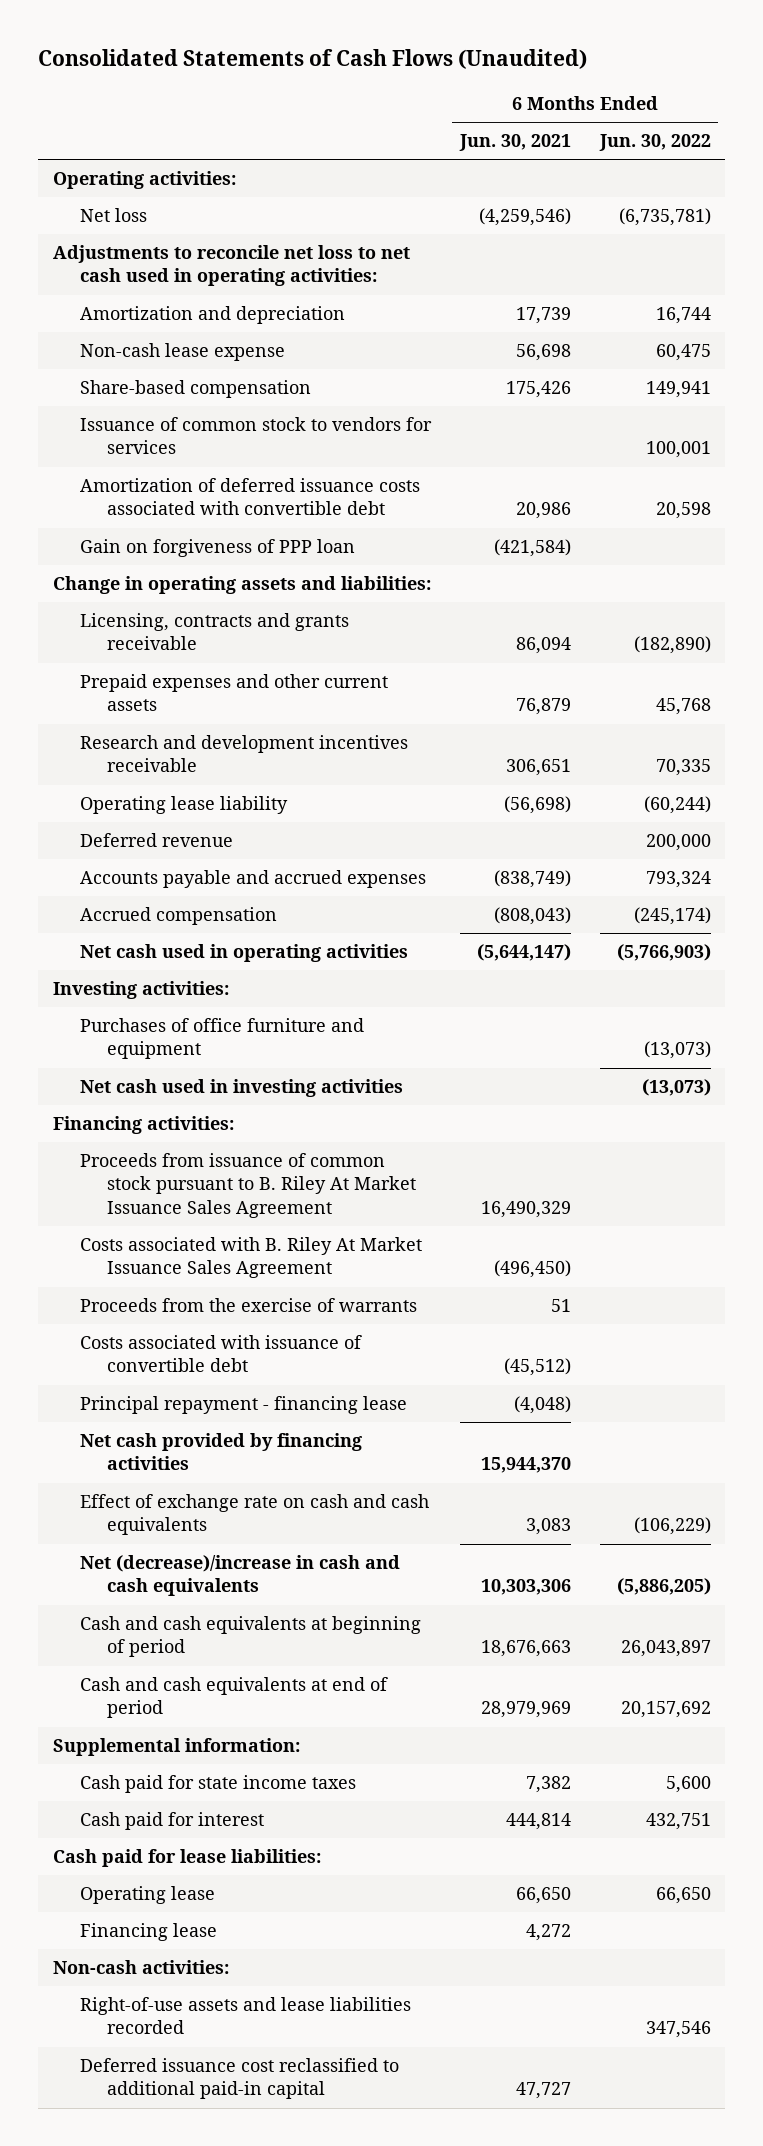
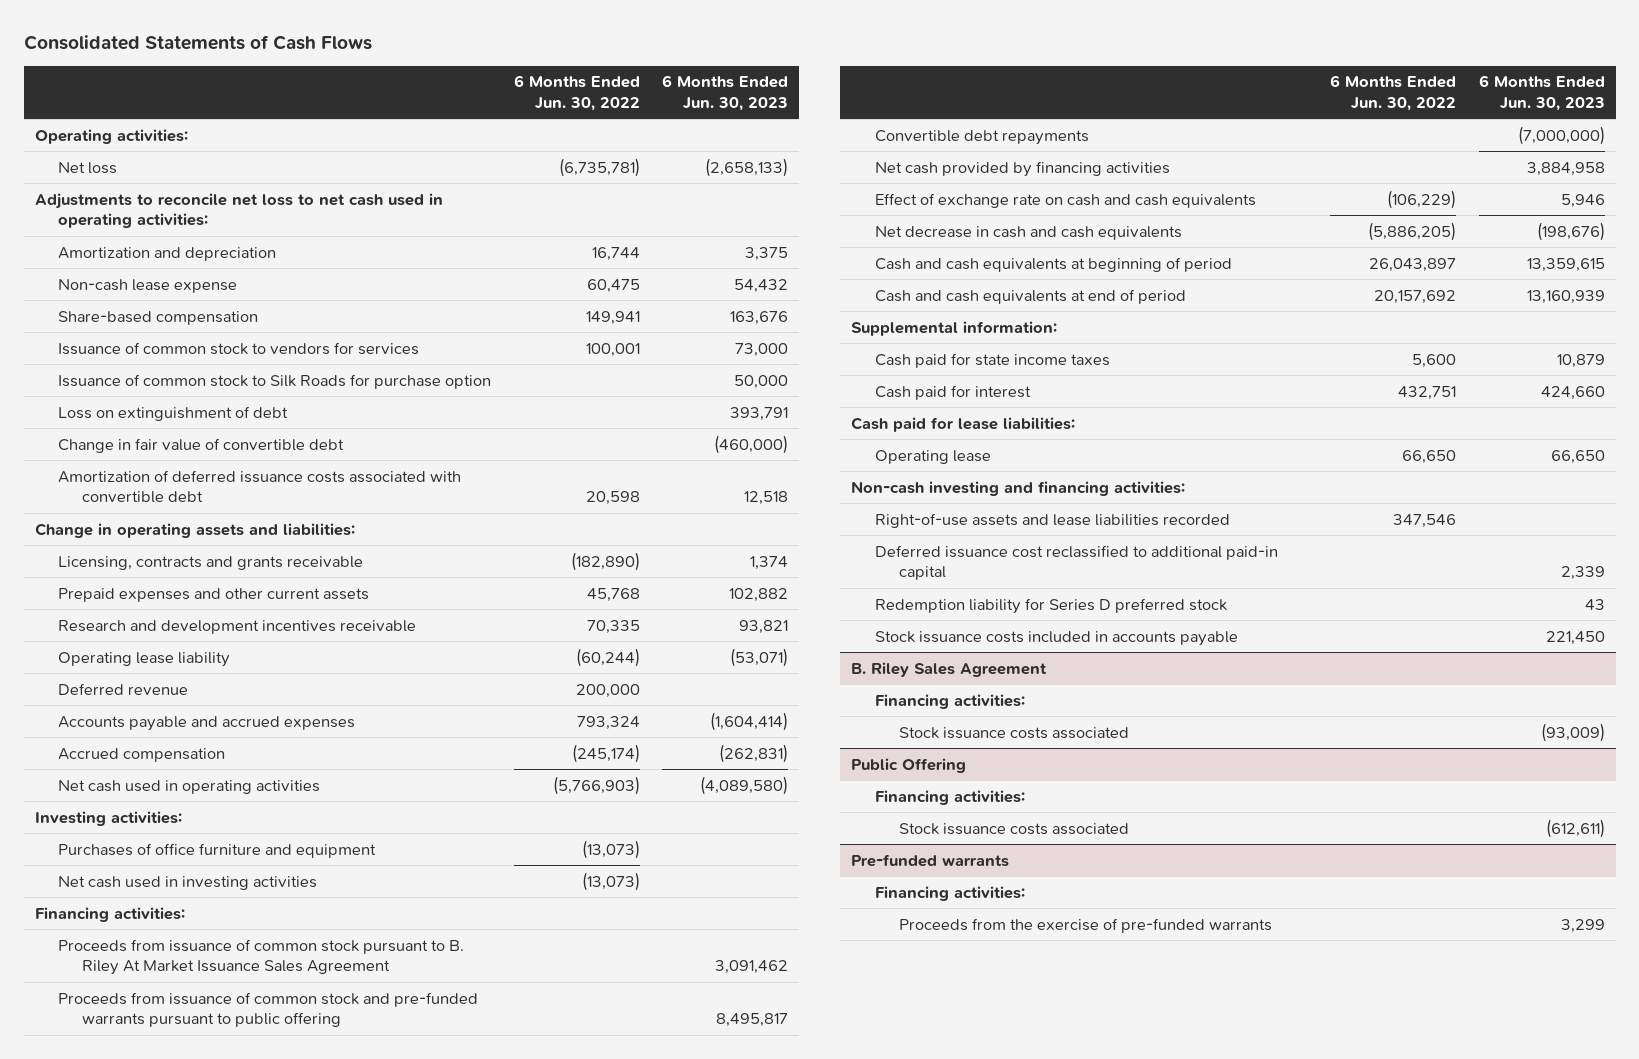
[38,49,588,70] Consolidated Statements of Cash Flows (Unaudited) -> [23,35,372,51] Consolidated Statements of Cash Flows
[458,134,571,152] Jun. 30, 2021 -> none
none -> [662,75,789,111] 6 Months Ended Jun. 30, 2023
none -> [58,373,492,389] Issuance of common stock to Silk Roads for purchase option
none -> [58,405,289,421] Loss on extinguishment of debt
none -> [58,437,345,453] Change in fair value of convertible debt
[79,539,355,558] Gain on forgiveness of PPP loan -> none
[79,1237,422,1279] Costs associated with B. Riley At Market Issuance Sales Agreement -> none
[79,1298,417,1313] Proceeds from the exercise of warrants -> none
[79,1335,362,1373] Costs associated with issuance of convertible debt -> none
[79,1396,407,1415] Principal repayment - financing lease -> none
none -> [58,991,479,1028] Proceeds from issuance of common stock and pre-funded warrants pursuant to public offering
none -> [875,129,1090,145] Convertible debt repayments
[79,1555,400,1597] Net (decrease)/increase in cash and cash equivalents -> [875,225,1183,240] Net decrease in cash and cash equivalents
[79,1923,217,1942] Financing lease -> none
[52,1960,229,1975] Non-cash activities: -> [851,480,1186,496] Non-cash investing and financing activities:
none -> [875,597,1228,614] Redemption liability for Series D preferred stock
none -> [875,630,1239,646] Stock issuance costs included in accounts payable
none -> [851,661,1048,677] B. Riley Sales Agreement
none -> [875,693,1026,709] Financing activities:
none -> [898,726,1129,739] Stock issuance costs associated
none -> [851,757,967,773] Public Offering
none -> [875,789,1026,805] Financing activities:
none -> [898,822,1129,835] Stock issuance costs associated
none -> [851,853,1010,867] Pre-funded warrants
none -> [875,885,1026,901] Financing activities:
none -> [898,917,1272,933] Proceeds from the exercise of pre-funded warrants

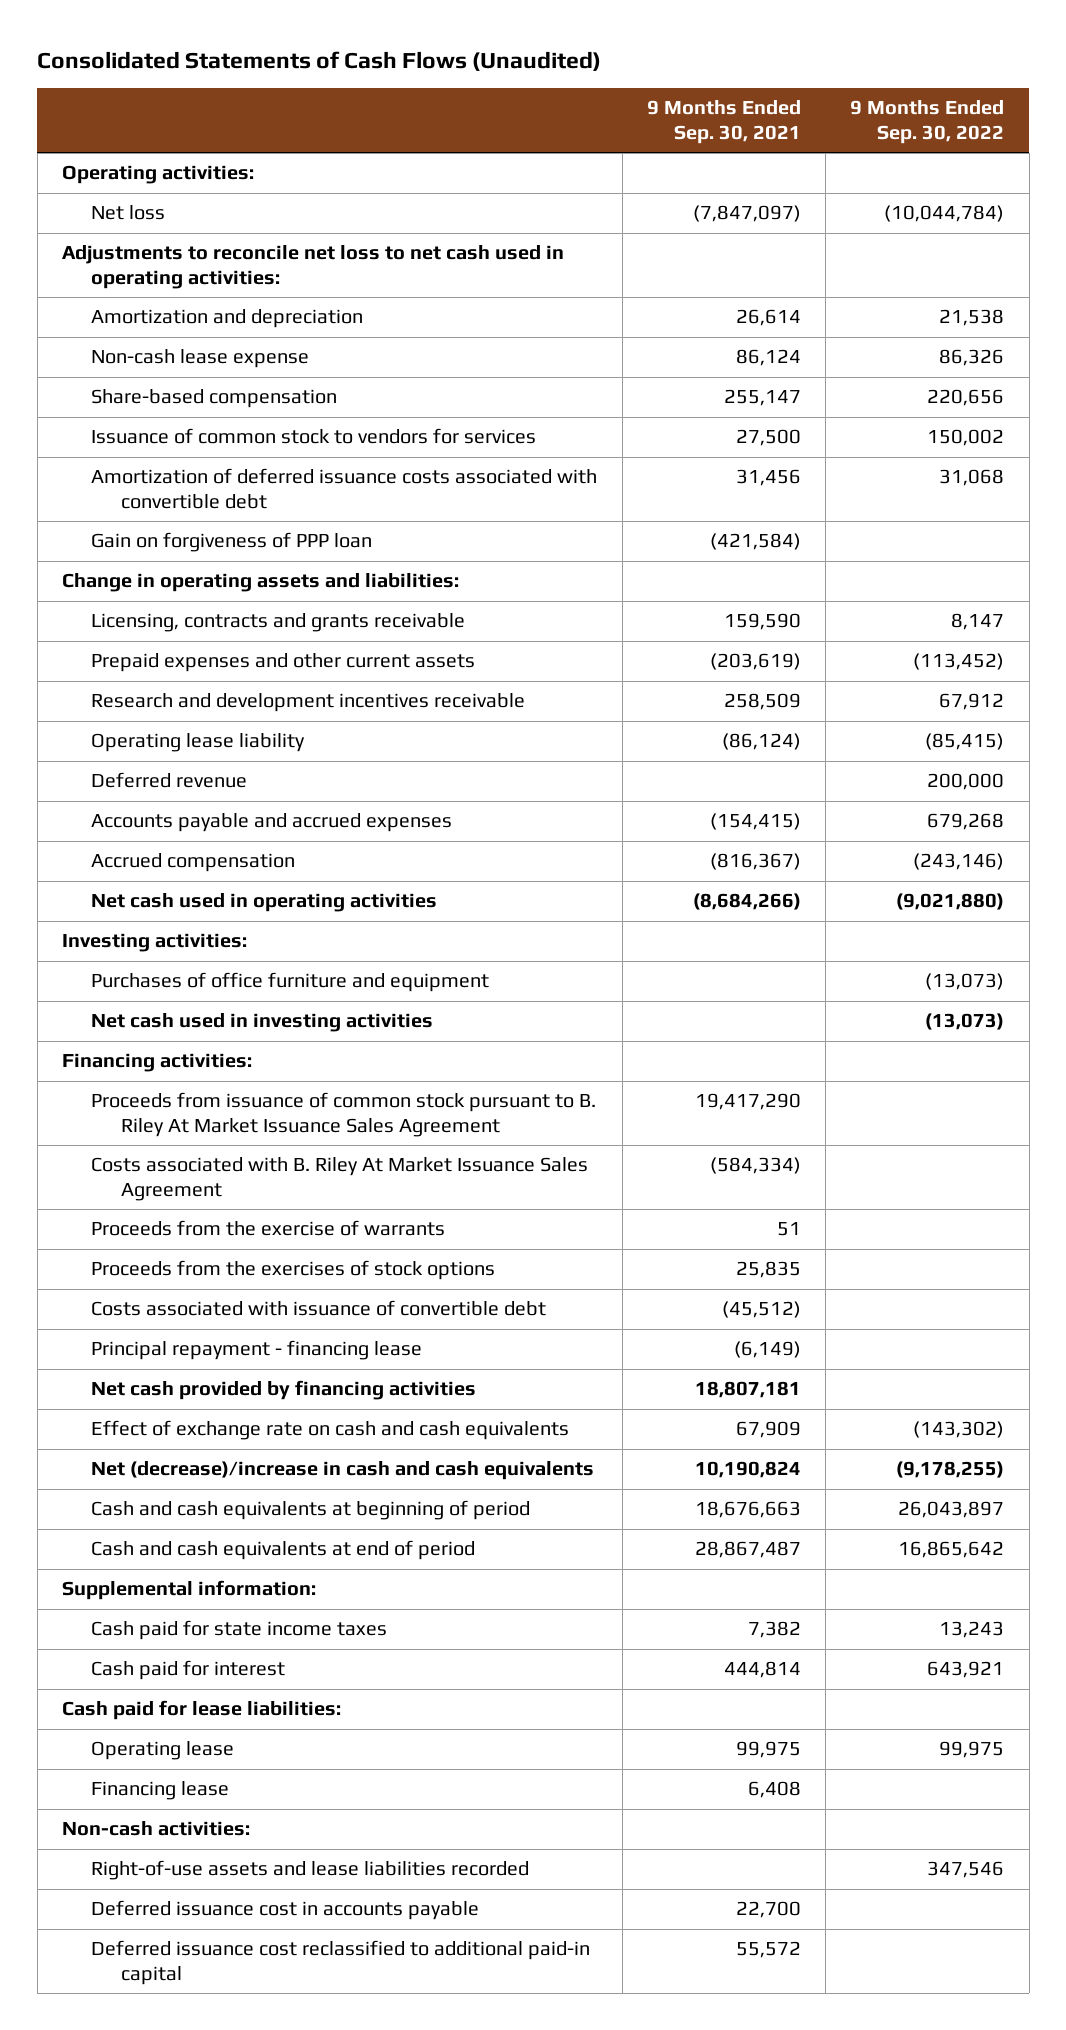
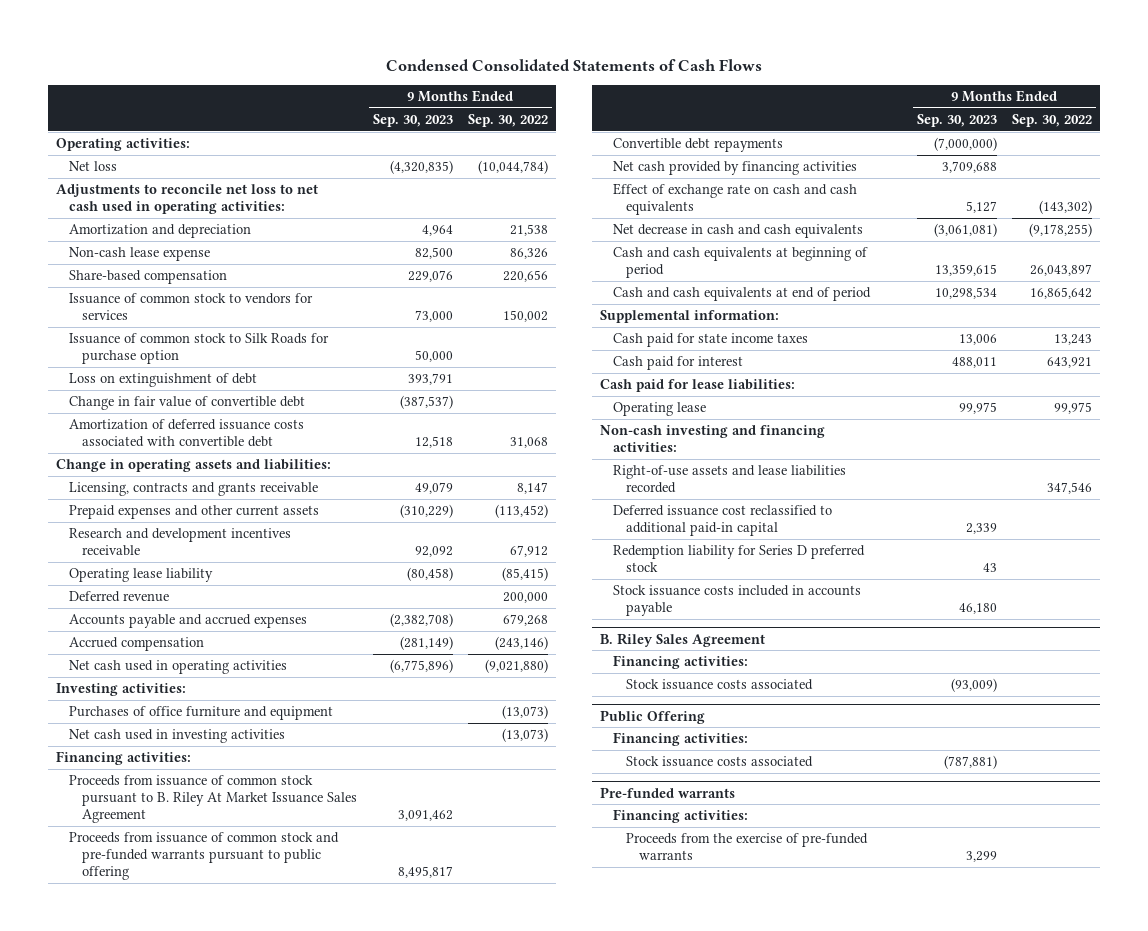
[37,50,602,71] Consolidated Statements of Cash Flows (Unaudited) -> [385,58,762,71] Condensed Consolidated Statements of Cash Flows
[646,99,801,144] 9 Months Ended Sep. 30, 2021 -> none
none -> [372,113,453,127] Sep. 30, 2023
none -> [69,333,330,364] Issuance of common stock to Silk Roads for purchase option
none -> [69,373,258,388] Loss on extinguishment of debt
none -> [69,396,306,411] Change in fair value of convertible debt
[91,532,373,553] Gain on forgiveness of PPP loan -> none
[91,1157,589,1202] Costs associated with B. Riley At Market Issuance Sales Agreement -> none
[91,1220,446,1237] Proceeds from the exercise of warrants -> none
[91,1260,496,1281] Proceeds from the exercises of stock options -> none
[91,1300,547,1317] Costs associated with issuance of convertible debt -> none
[91,1340,423,1361] Principal repayment - financing lease -> none
none -> [69,832,340,880] Proceeds from issuance of common stock and pre-funded warrants pursuant to public offering
none -> [612,138,783,153] Convertible debt repayments
[91,1461,595,1481] Net (decrease)/increase in cash and cash equivalents -> [612,224,863,239] Net decrease in cash and cash equivalents
[91,1781,230,1801] Financing lease -> none
[61,1821,250,1837] Non-cash activities: -> [599,425,825,452] Non-cash investing and financing activities:
[91,1900,480,1921] Deferred issuance cost in accounts payable -> none
none -> [612,545,865,572] Redemption liability for Series D preferred stock
none -> [612,585,861,616] Stock issuance costs included in accounts payable
none -> [599,632,765,647] B. Riley Sales Agreement
none -> [612,655,748,670] Financing activities:
none -> [626,679,814,691] Stock issuance costs associated
none -> [599,709,705,724] Public Offering
none -> [612,732,748,747] Financing activities:
none -> [626,756,814,768] Stock issuance costs associated
none -> [599,786,735,798] Pre-funded warrants
none -> [612,809,748,824] Financing activities:
none -> [626,833,869,860] Proceeds from the exercise of pre-funded warrants

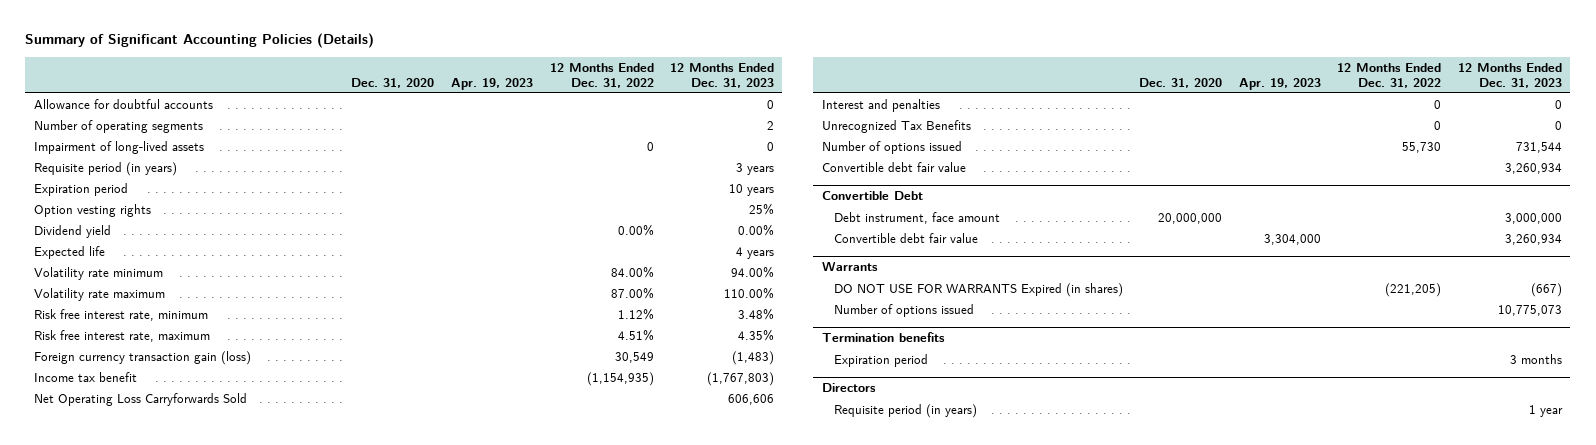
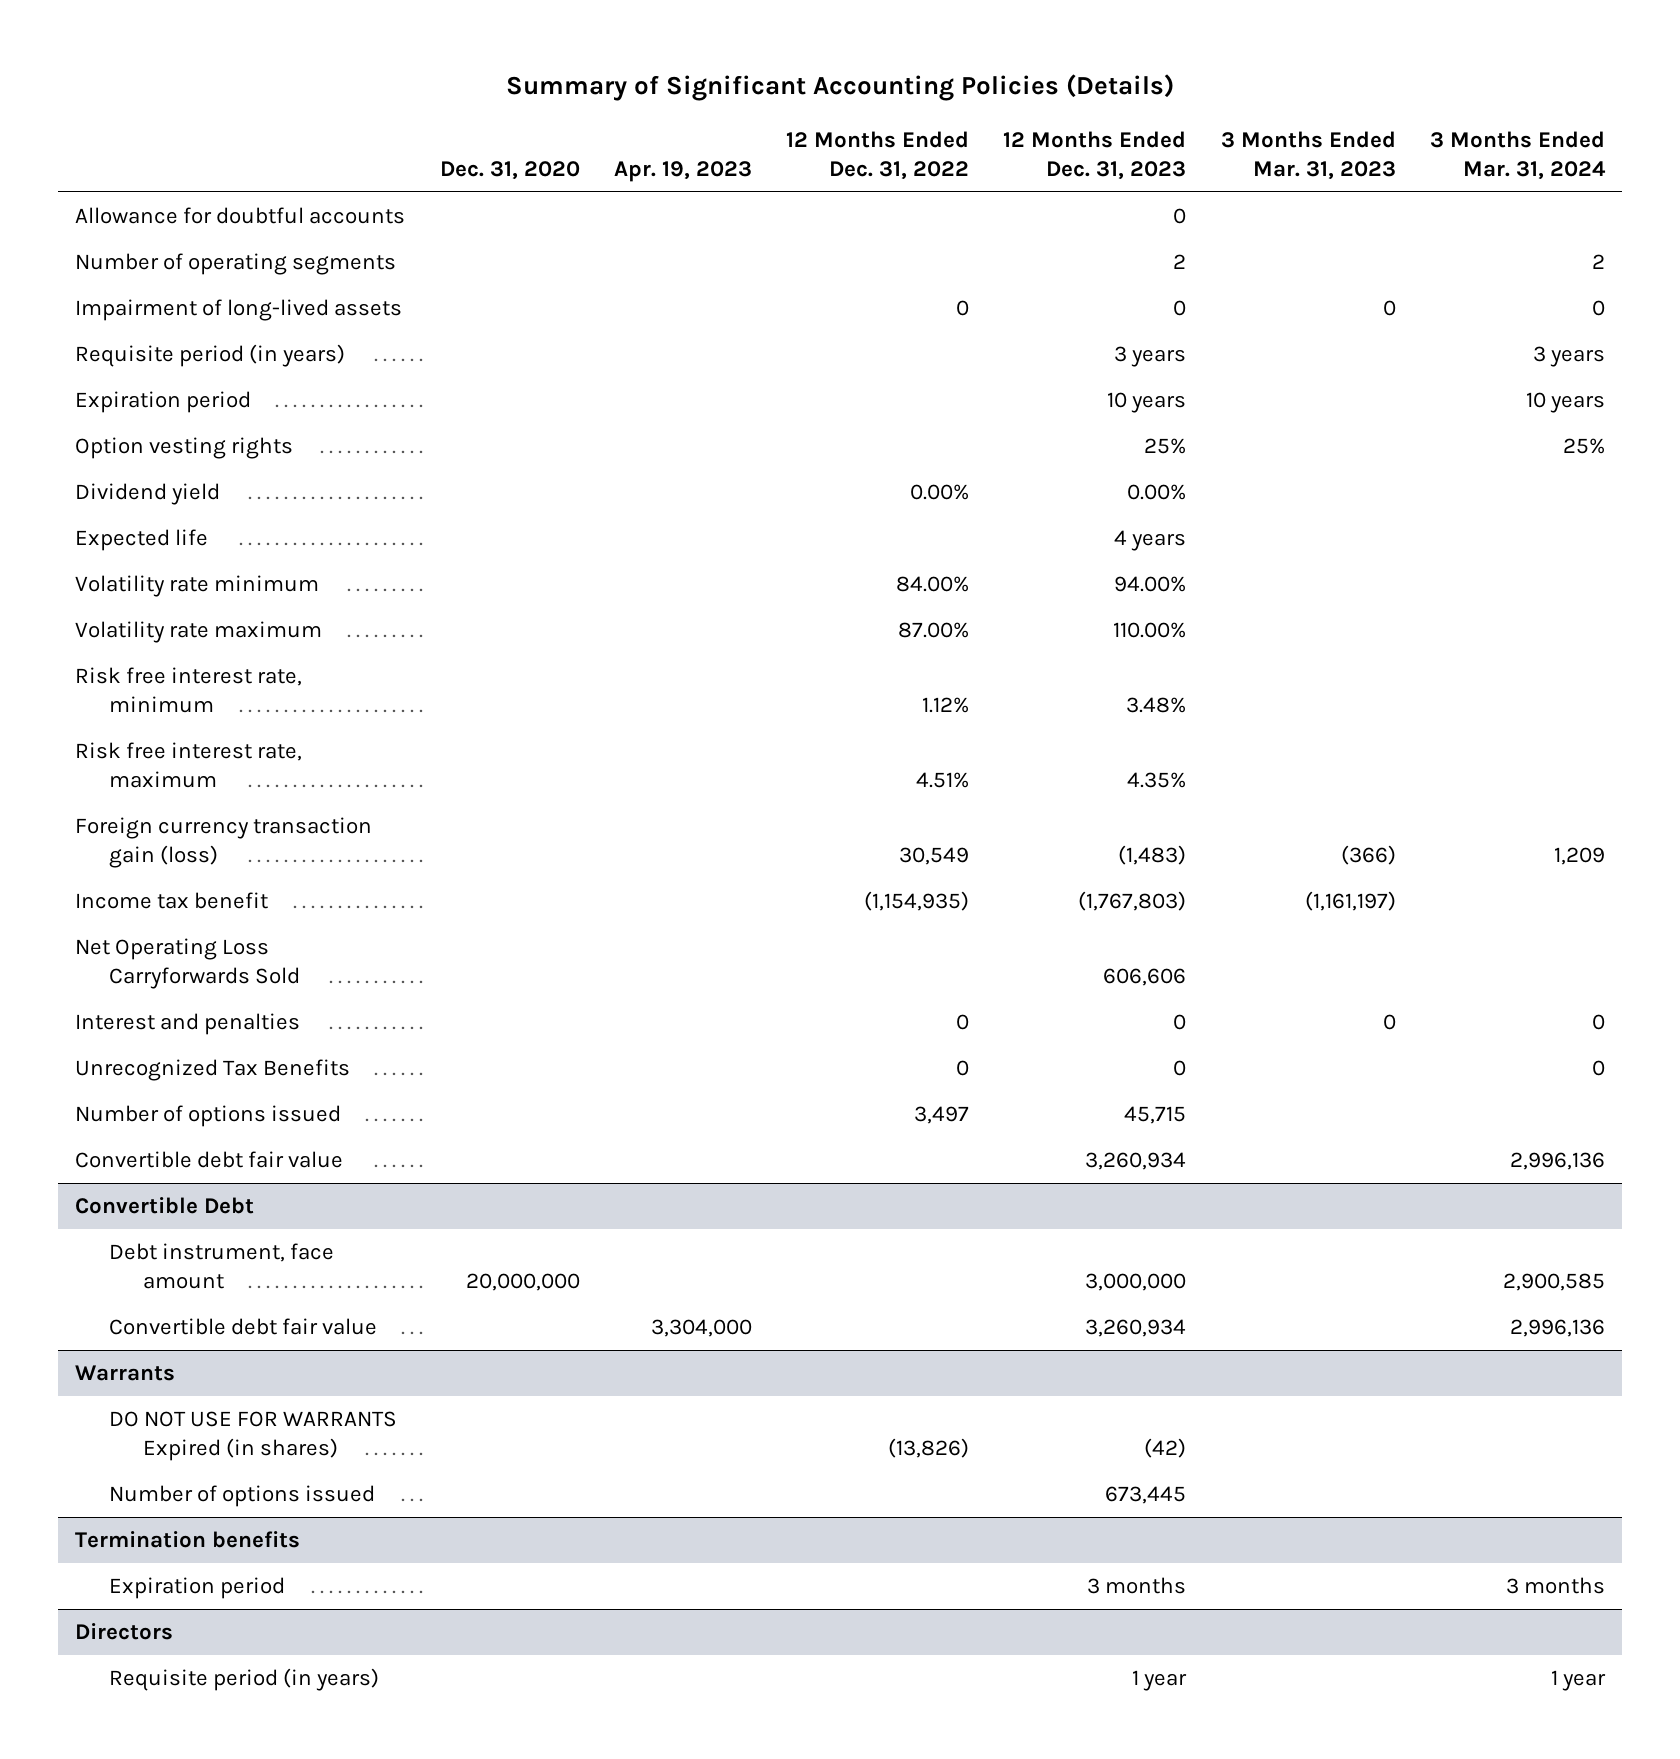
none -> [1220,130,1396,180] 3 Months Ended Mar. 31, 2023
none -> [1429,130,1606,180] 3 Months Ended Mar. 31, 2024
[1402,141,1442,153] 55,730 -> [914,1106,970,1125] 3,497
[1516,141,1563,153] 731,544 -> [1124,1106,1187,1125] 45,715
[1385,282,1442,297] (221,205) -> [888,1438,970,1459] (13,826)
[1531,282,1563,297] (667) -> [1144,1438,1187,1459] (42)
[1498,304,1563,316] 10,775,073 -> [1105,1486,1187,1505] 673,445

